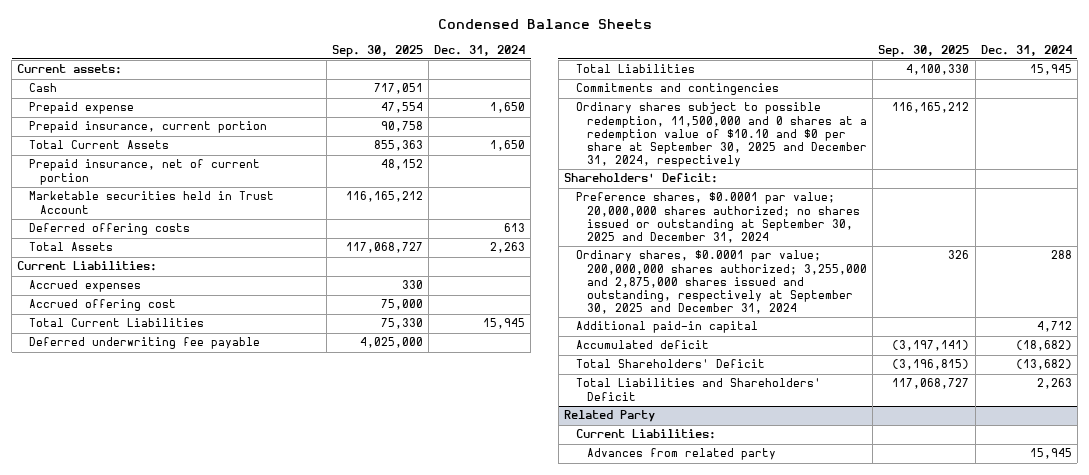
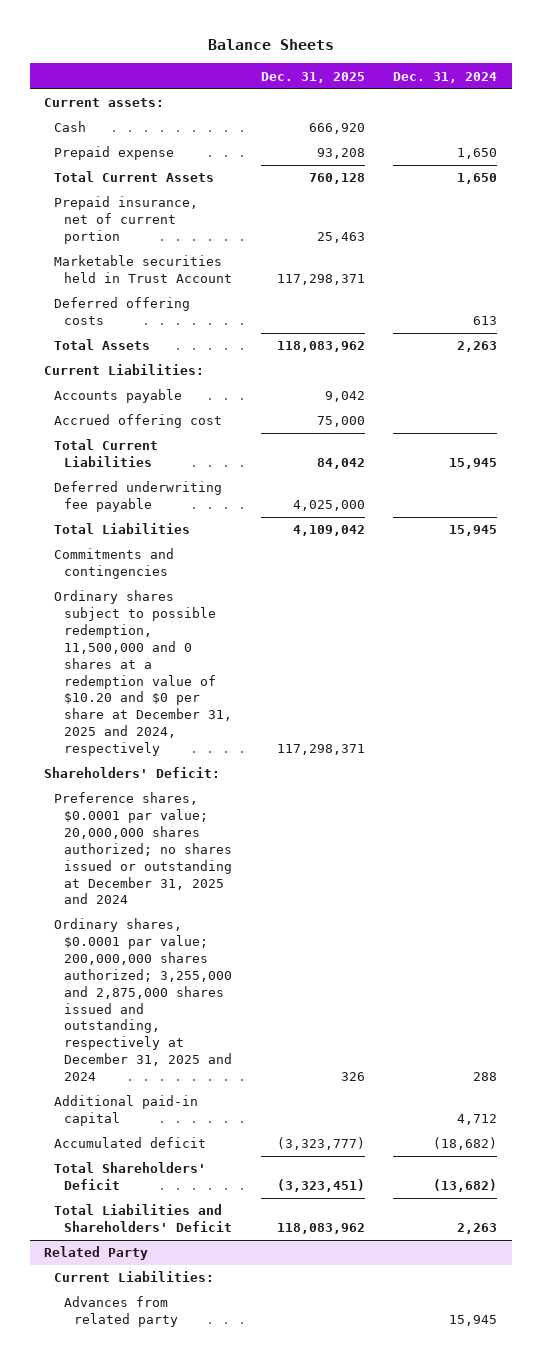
[437,19,652,30] Condensed Balance Sheets -> [207,39,334,51] Balance Sheets
[331,44,423,57] Sep. 30, 2025 -> none
none -> [260,71,365,83] Dec. 31, 2025
[28,121,267,134] Prepaid insurance, current portion -> none
[28,280,141,293] Accrued expenses -> none
none -> [54,389,183,404] Accounts payable
[575,102,868,168] Ordinary shares subject to possible redemption, 11,500,000 and 0 shares at a redemption value of $10.10 and $0 per share at September 30, 2025 and December 31, 2024, respectively -> [54,590,233,756] Ordinary shares subject to possible redemption, 11,500,000 and 0 shares at a redemption value of $10.20 and $0 per share at December 31, 2025 and 2024, respectively
[575,192,861,244] Preference shares, $0.0001 par value; 20,000,000 shares authorized; no shares issued or outstanding at September 30, 2025 and December 31, 2024 -> [54,792,233,905] Preference shares, $0.0001 par value; 20,000,000 shares authorized; no shares issued or outstanding at December 31, 2025 and 2024
[575,250,868,315] Ordinary shares, $0.0001 par value; 200,000,000 shares authorized; 3,255,000 and 2,875,000 shares issued and outstanding, respectively at September 30, 2025 and December 31, 2024 -> [54,918,233,1081] Ordinary shares, $0.0001 par value; 200,000,000 shares authorized; 3,255,000 and 2,875,000 shares issued and outstanding, respectively at December 31, 2025 and 2024

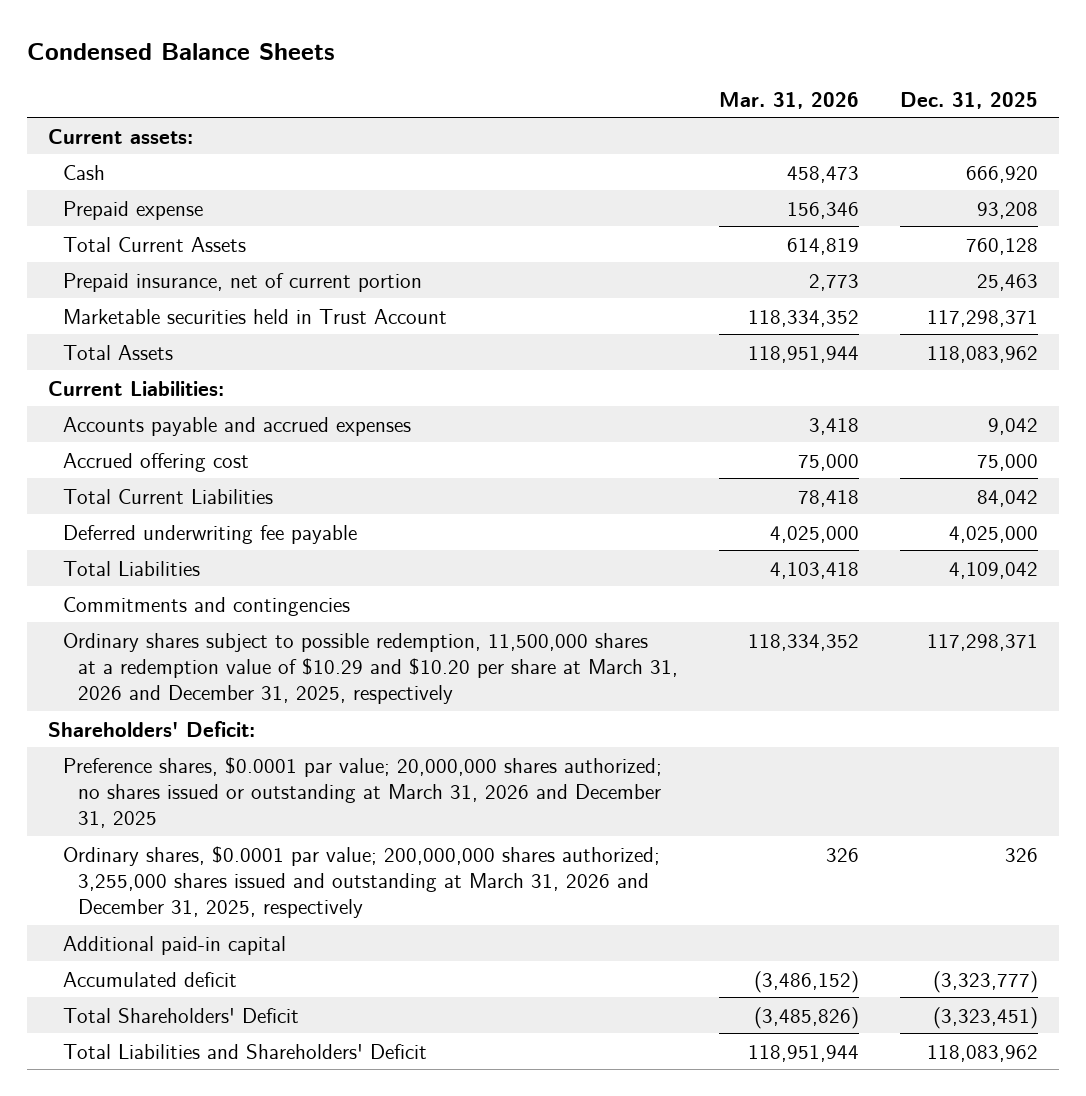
[207,39,334,51] Balance Sheets -> [27,42,336,60] Condensed Balance Sheets
[393,71,498,83] Dec. 31, 2024 -> none
none -> [719,91,860,109] Mar. 31, 2026
[54,297,191,326] Deferred offering costs -> none
[54,389,183,404] Accounts payable -> [62,416,411,436] Accounts payable and accrued expenses
[54,590,233,756] Ordinary shares subject to possible redemption, 11,500,000 and 0 shares at a redemption value of $10.20 and $0 per share at December 31, 2025 and 2024, respectively -> [62,632,679,705] Ordinary shares subject to possible redemption, 11,500,000 shares at a redemption value of $10.29 and $10.20 per share at March 31, 2026 and December 31, 2025, respectively
[54,792,233,905] Preference shares, $0.0001 par value; 20,000,000 shares authorized; no shares issued or outstanding at December 31, 2025 and 2024 -> [62,756,662,829] Preference shares, $0.0001 par value; 20,000,000 shares authorized; no shares issued or outstanding at March 31, 2026 and December 31, 2025
[54,918,233,1081] Ordinary shares, $0.0001 par value; 200,000,000 shares authorized; 3,255,000 and 2,875,000 shares issued and outstanding, respectively at December 31, 2025 and 2024 -> [62,845,660,919] Ordinary shares, $0.0001 par value; 200,000,000 shares authorized; 3,255,000 shares issued and outstanding at March 31, 2026 and December 31, 2025, respectively
[44,1246,149,1261] Related Party -> none
[54,1271,215,1283] Current Liabilities: -> none
[64,1296,179,1328] Advances from related party -> none

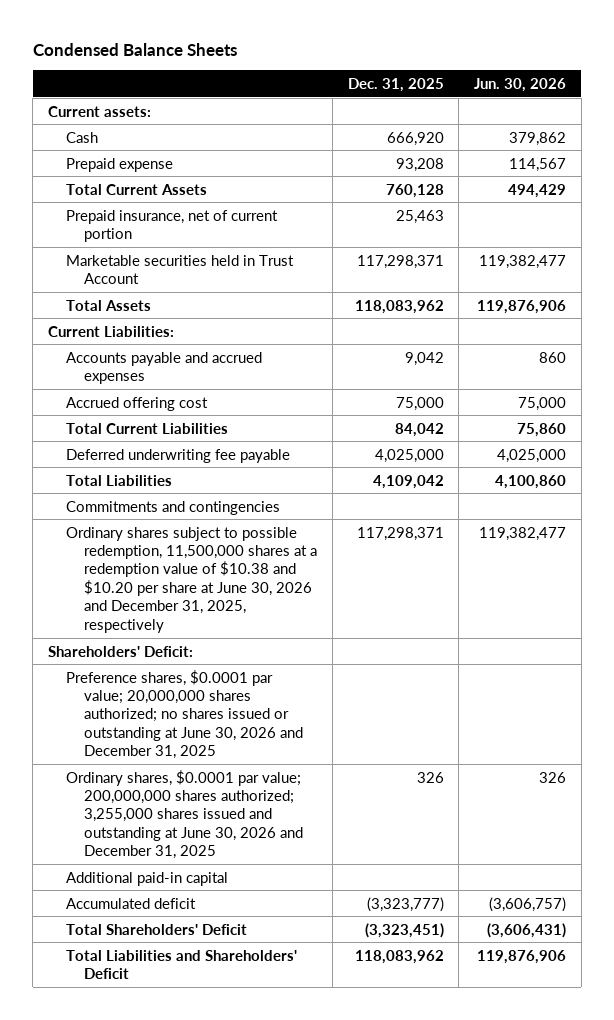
[719,91,860,109] Mar. 31, 2026 -> none
none -> [474,77,567,92] Jun. 30, 2026
[62,632,679,705] Ordinary shares subject to possible redemption, 11,500,000 shares at a redemption value of $10.29 and $10.20 per share at March 31, 2026 and December 31, 2025, respectively -> [66,526,318,633] Ordinary shares subject to possible redemption, 11,500,000 shares at a redemption value of $10.38 and $10.20 per share at June 30, 2026 and December 31, 2025, respectively
[62,756,662,829] Preference shares, $0.0001 par value; 20,000,000 shares authorized; no shares issued or outstanding at March 31, 2026 and December 31, 2025 -> [66,669,304,760] Preference shares, $0.0001 par value; 20,000,000 shares authorized; no shares issued or outstanding at June 30, 2026 and December 31, 2025
[62,845,660,919] Ordinary shares, $0.0001 par value; 200,000,000 shares authorized; 3,255,000 shares issued and outstanding at March 31, 2026 and December 31, 2025, respectively -> [66,769,304,860] Ordinary shares, $0.0001 par value; 200,000,000 shares authorized; 3,255,000 shares issued and outstanding at June 30, 2026 and December 31, 2025

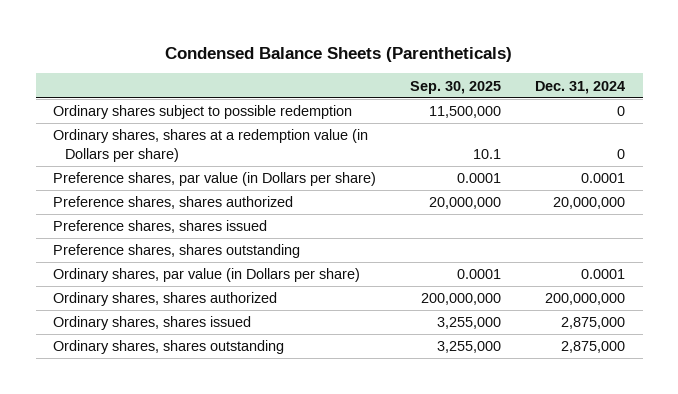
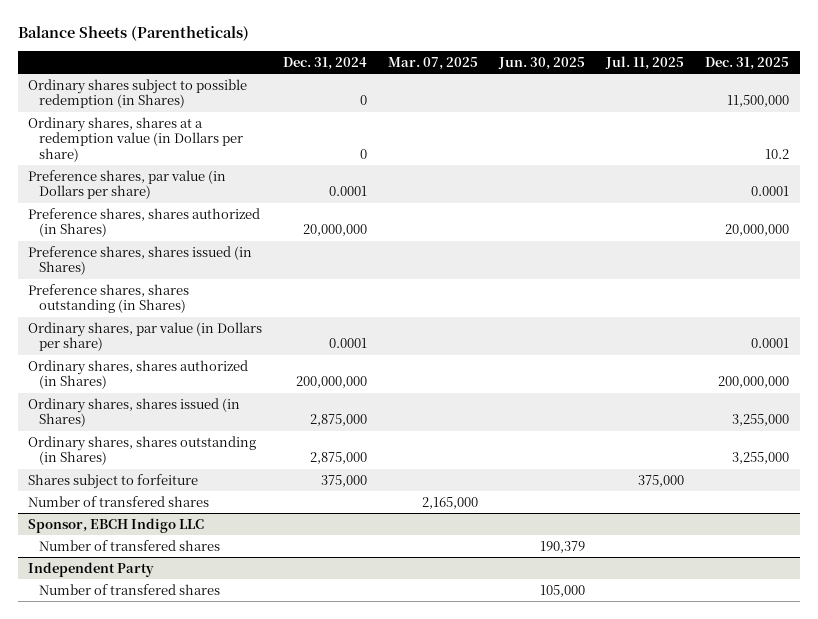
[165,46,513,62] Condensed Balance Sheets (Parentheticals) -> [18,25,250,41] Balance Sheets (Parentheticals)
[410,80,502,94] Sep. 30, 2025 -> none
none -> [388,56,479,70] Mar. 07, 2025
none -> [498,56,586,70] Jun. 30, 2025
none -> [605,55,685,70] Jul. 11, 2025
none -> [705,56,790,70] Dec. 31, 2025
[53,105,353,120] Ordinary shares subject to possible redemption -> [28,78,248,109] Ordinary shares subject to possible redemption (in Shares)
[53,196,294,210] Preference shares, shares authorized -> [28,207,261,238] Preference shares, shares authorized (in Shares)
[53,220,268,234] Preference shares, shares issued -> [28,245,253,276] Preference shares, shares issued (in Shares)
[53,244,301,259] Preference shares, shares outstanding -> [28,283,190,314] Preference shares, shares outstanding (in Shares)
[53,292,278,307] Ordinary shares, shares authorized -> [28,359,249,390] Ordinary shares, shares authorized (in Shares)
[53,316,252,331] Ordinary shares, shares issued -> [28,397,241,428] Ordinary shares, shares issued (in Shares)
[53,340,285,355] Ordinary shares, shares outstanding -> [28,435,257,466] Ordinary shares, shares outstanding (in Shares)
none -> [28,473,199,489] Shares subject to forfeiture
none -> [28,495,210,507] Number of transfered shares
none -> [28,517,205,533] Sponsor, EBCH Indigo LLC
none -> [39,539,221,551] Number of transfered shares
none -> [28,561,155,577] Independent Party
none -> [39,583,221,595] Number of transfered shares

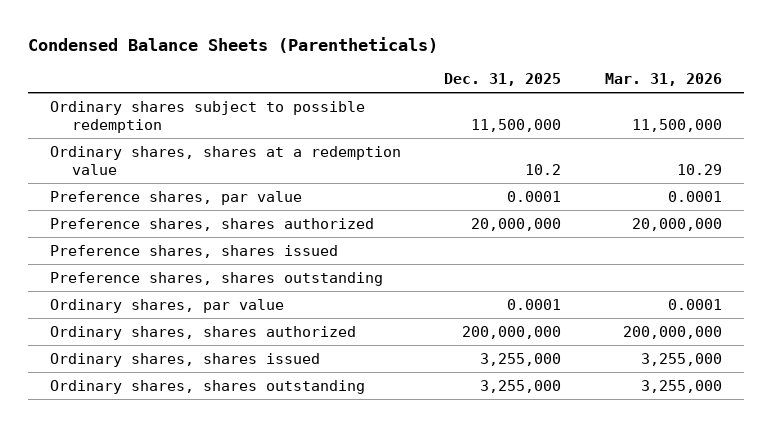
[18,25,250,41] Balance Sheets (Parentheticals) -> [28,36,439,53] Condensed Balance Sheets (Parentheticals)
[283,56,368,70] Dec. 31, 2024 -> none
[388,56,479,70] Mar. 07, 2025 -> none
[498,56,586,70] Jun. 30, 2025 -> none
[605,55,685,70] Jul. 11, 2025 -> none
none -> [605,73,723,87] Mar. 31, 2026
[28,473,199,489] Shares subject to forfeiture -> none
[28,495,210,507] Number of transfered shares -> none
[28,517,205,533] Sponsor, EBCH Indigo LLC -> none
[39,539,221,551] Number of transfered shares -> none
[28,561,155,577] Independent Party -> none
[39,583,221,595] Number of transfered shares -> none
[28,78,248,109] Ordinary shares subject to possible redemption (in Shares) -> [49,100,365,133] Ordinary shares subject to possible redemption
[28,116,244,162] Ordinary shares, shares at a redemption value (in Dollars per share) -> [49,145,401,175] Ordinary shares, shares at a redemption value
[28,169,227,200] Preference shares, par value (in Dollars per share) -> [49,190,302,205] Preference shares, par value
[28,207,261,238] Preference shares, shares authorized (in Shares) -> [49,217,374,231] Preference shares, shares authorized
[28,245,253,276] Preference shares, shares issued (in Shares) -> [49,244,338,258] Preference shares, shares issued
[28,283,190,314] Preference shares, shares outstanding (in Shares) -> [49,271,383,286] Preference shares, shares outstanding
[28,321,263,352] Ordinary shares, par value (in Dollars per share) -> [49,298,284,313] Ordinary shares, par value
[28,359,249,390] Ordinary shares, shares authorized (in Shares) -> [49,325,356,340] Ordinary shares, shares authorized
[28,397,241,428] Ordinary shares, shares issued (in Shares) -> [49,352,320,367] Ordinary shares, shares issued
[28,435,257,466] Ordinary shares, shares outstanding (in Shares) -> [49,379,365,394] Ordinary shares, shares outstanding

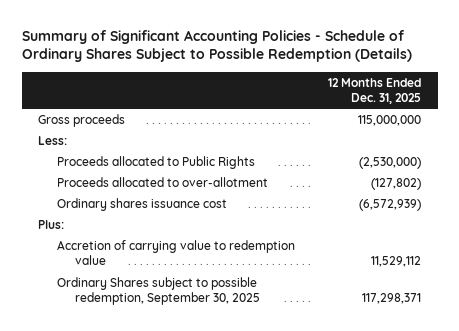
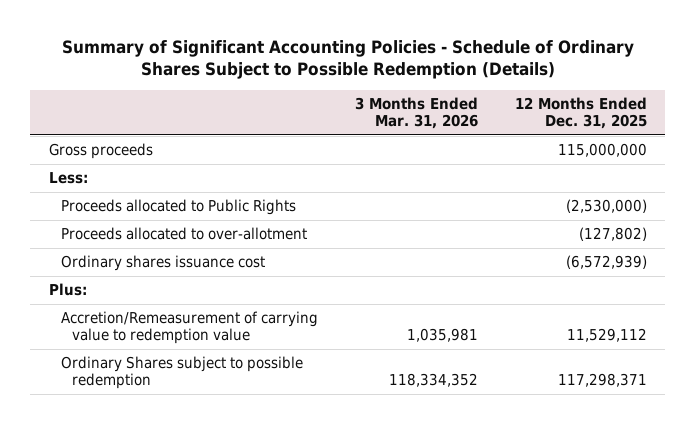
none -> [354,97,478,130] 3 Months Ended Mar. 31, 2026
[56,240,295,266] Accretion of carrying value to redemption value -> [60,311,318,345] Accretion/Remeasurement of carrying value to redemption value
[56,277,261,306] Ordinary Shares subject to possible redemption, September 30, 2025 -> [60,356,303,390] Ordinary Shares subject to possible redemption

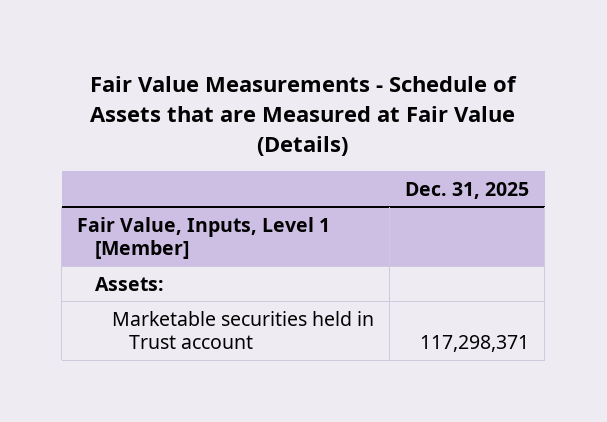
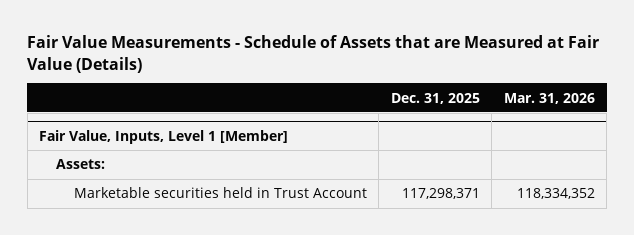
none -> [503,92,595,104] Mar. 31, 2026
[111,310,374,349] Marketable securities held in Trust account -> [73,187,367,199] Marketable securities held in Trust Account

